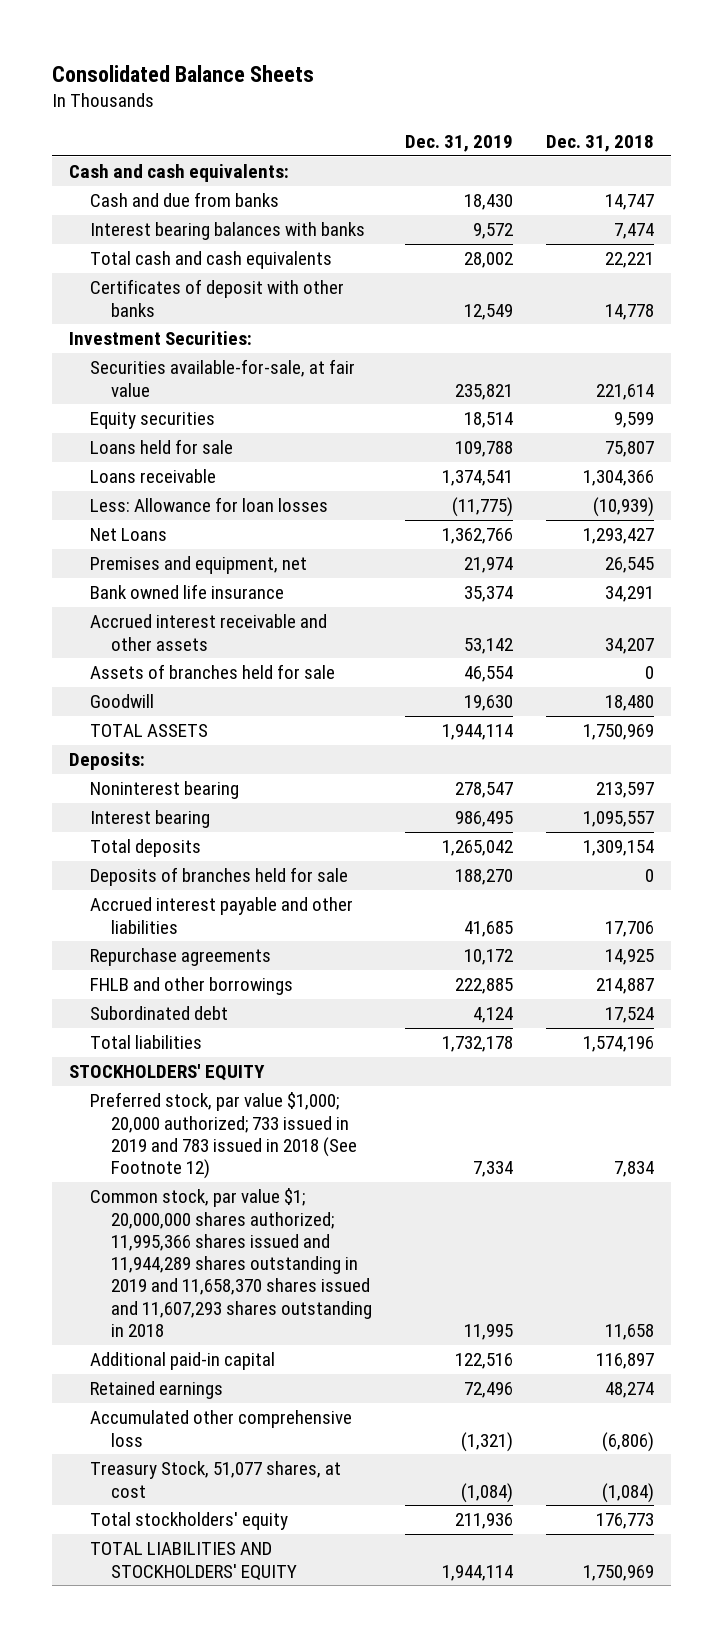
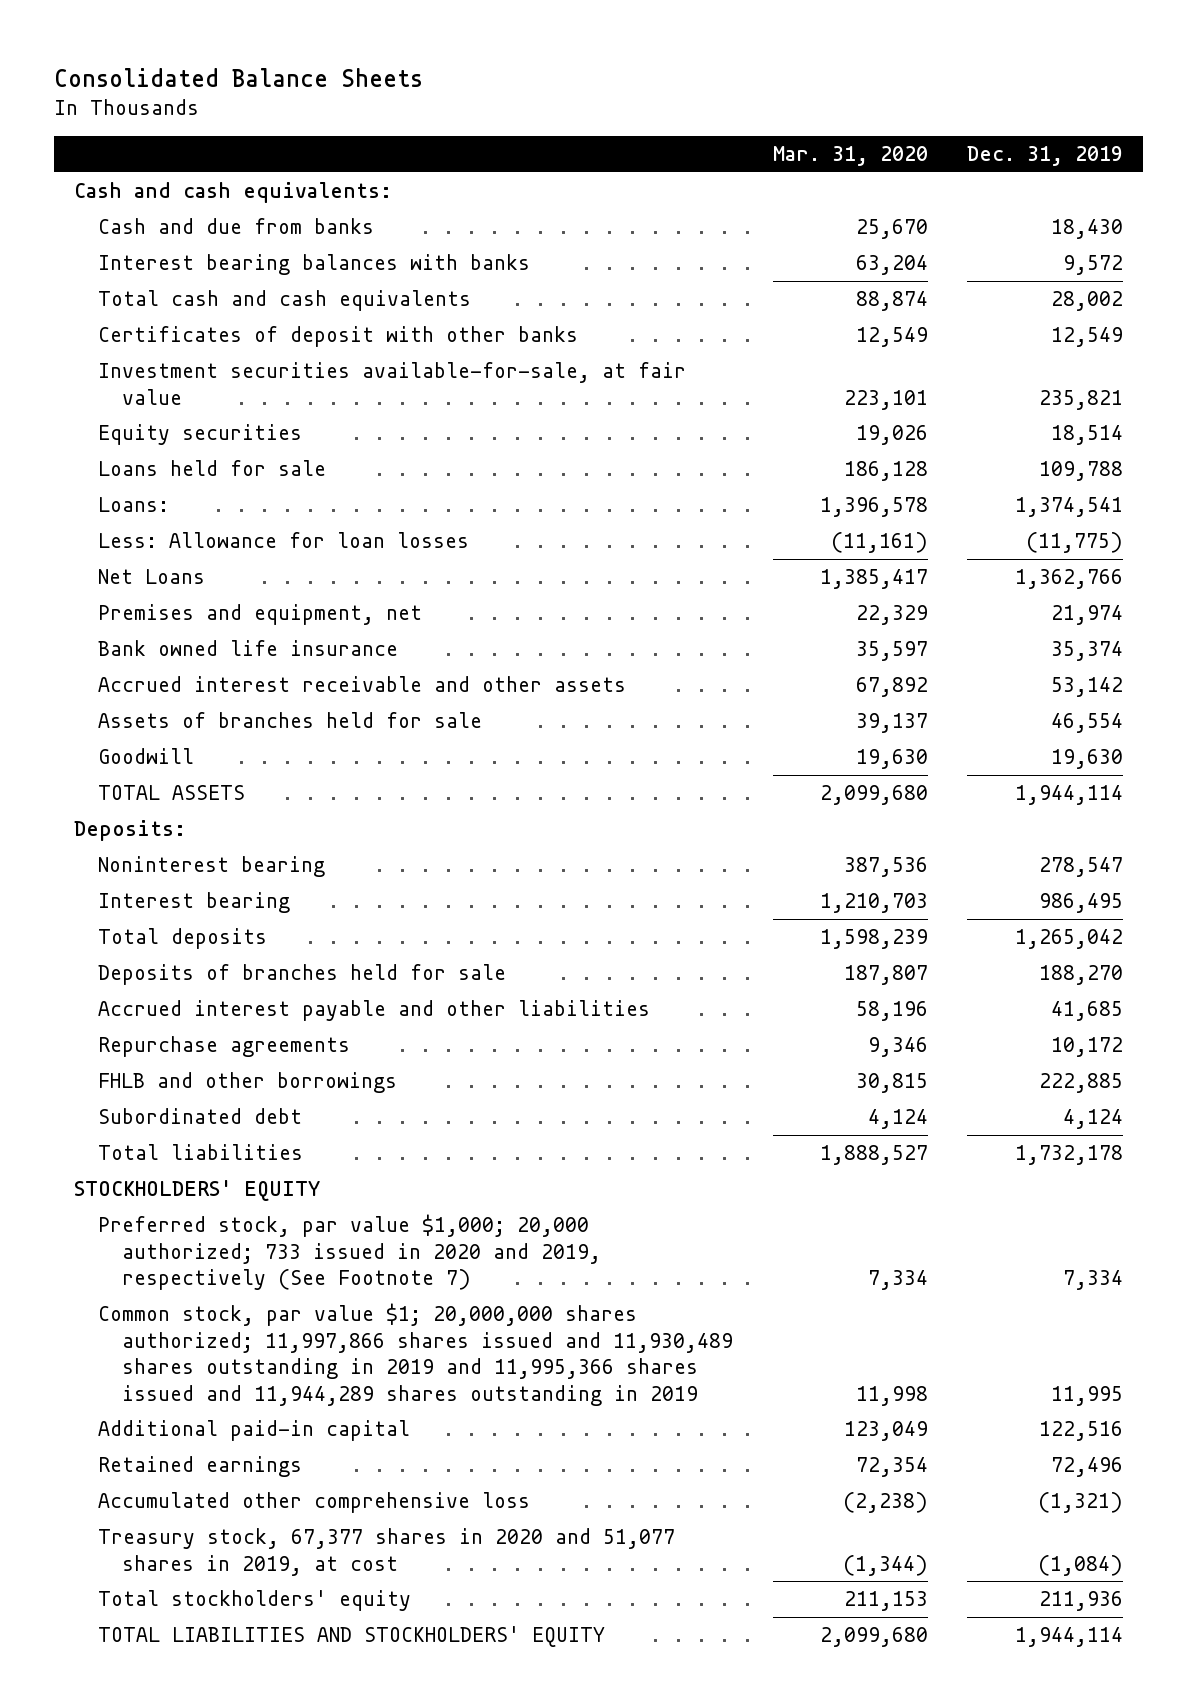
[546,134,655,152] Dec. 31, 2018 -> none
none -> [772,145,928,166] Mar. 31, 2020
[68,331,252,346] Investment Securities: -> none
[89,359,355,397] Securities available-for-sale, at fair value -> [98,362,687,405] Investment securities available-for-sale, at fair value
[89,469,216,484] Loans receivable -> [98,497,170,513] Loans:
[89,1092,357,1180] Preferred stock, par value $1,000; 20,000 authorized; 733 issued in 2019 and 783 issued in 2018 (See Footnote 12) -> [98,1214,602,1291] Preferred stock, par value $1,000; 20,000 authorized; 733 issued in 2020 and 2019, respectively (See Footnote 7)
[89,1188,372,1337] Common stock, par value $1; 20,000,000 shares authorized; 11,995,366 shares issued and 11,944,289 shares outstanding in 2019 and 11,658,370 shares issued and 11,607,293 shares outstanding in 2018 -> [98,1303,734,1406] Common stock, par value $1; 20,000,000 shares authorized; 11,997,866 shares issued and 11,930,489 shares outstanding in 2019 and 11,995,366 shares issued and 11,944,289 shares outstanding in 2019
[89,1461,341,1498] Treasury Stock, 51,077 shares, at cost -> [98,1528,676,1576] Treasury stock, 67,377 shares in 2020 and 51,077 shares in 2019, at cost

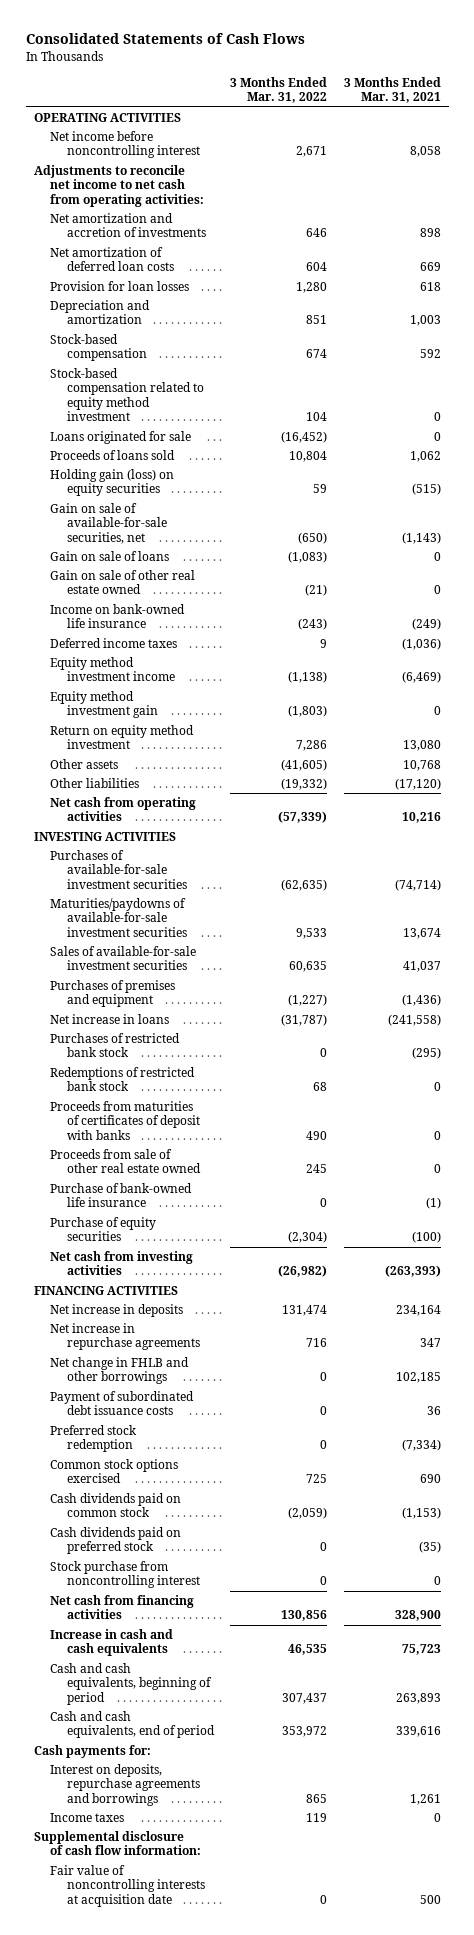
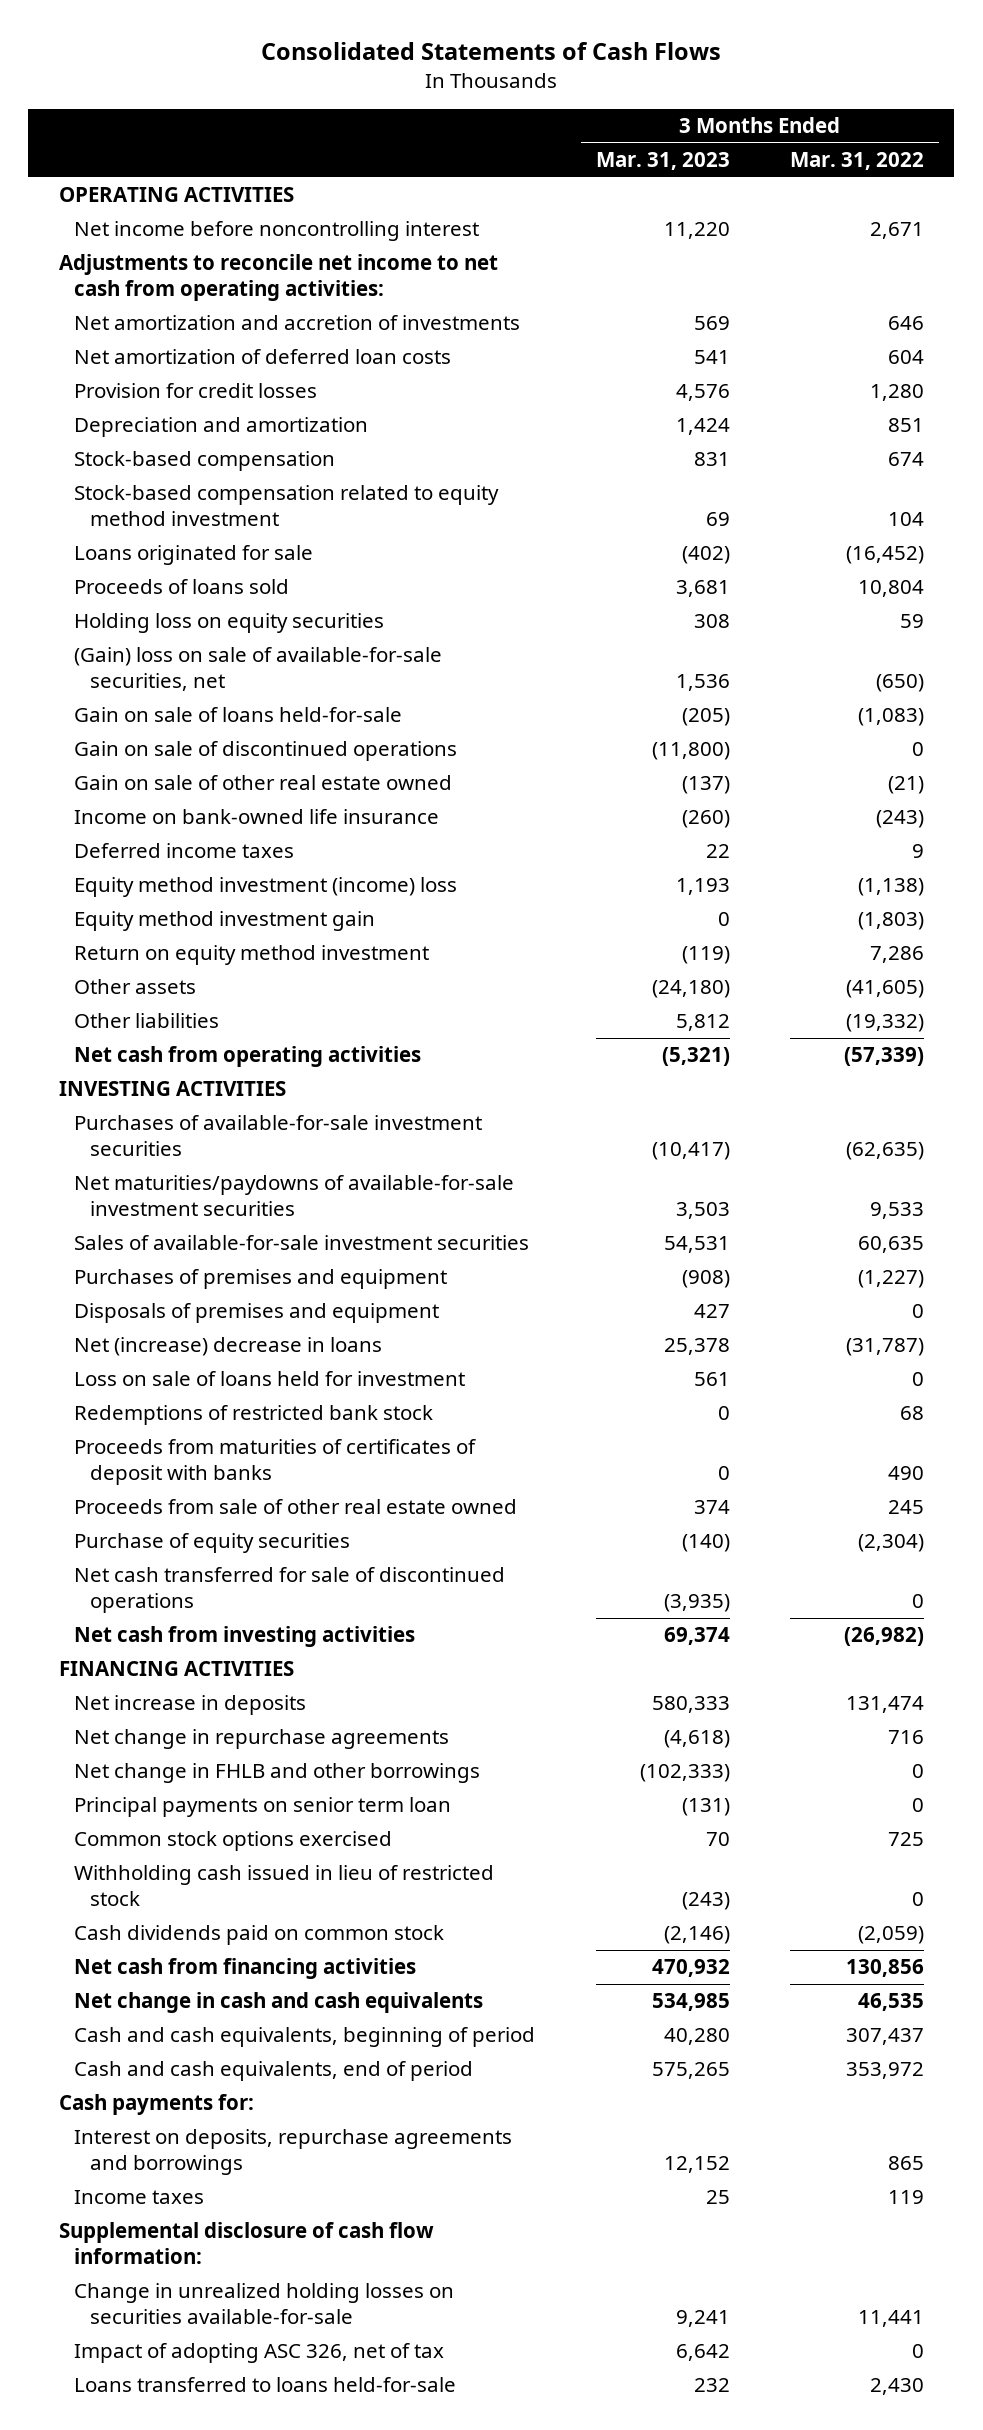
[343,76,441,104] 3 Months Ended Mar. 31, 2021 -> none
none -> [595,152,730,171] Mar. 31, 2023
[50,281,190,292] Provision for loan losses -> [74,383,318,399] Provision for credit losses
[50,469,175,497] Holding gain (loss) on equity securities -> [74,613,385,634] Holding loss on equity securities
[50,503,167,544] Gain on sale of available-for-sale securities, net -> [74,647,443,692] (Gain) loss on sale of available-for-sale securities, net
[50,551,170,562] Gain on sale of loans -> [74,707,403,723] Gain on sale of loans held-for-sale
none -> [74,741,458,762] Gain on sale of discontinued operations
[50,657,175,682] Equity method investment income -> [74,877,458,898] Equity method investment (income) loss
[50,898,187,937] Maturities/paydowns of available-for-sale investment securities -> [74,1175,515,1217] Net maturities/paydowns of available-for-sale investment securities
[50,1033,181,1058] Purchases of restricted bank stock -> none
none -> [74,1303,440,1324] Disposals of premises and equipment
[50,1014,170,1025] Net increase in loans -> [74,1337,383,1357] Net (increase) decrease in loans
none -> [74,1371,466,1387] Loss on sale of loans held for investment
[50,1183,193,1208] Purchase of bank-owned life insurance -> none
none -> [74,1567,506,1614] Net cash transferred for sale of discontinued operations
[50,1323,200,1351] Net increase in repurchase agreements -> [74,1729,450,1750] Net change in repurchase agreements
[50,1391,195,1416] Payment of subordinated debt issuance costs -> none
[50,1425,138,1453] Preferred stock redemption -> none
none -> [74,1797,452,1818] Principal payments on senior term loan
none -> [74,1865,495,1907] Withholding cash issued in lieu of restricted stock
[50,1527,182,1555] Cash dividends paid on preferred stock -> none
[50,1561,200,1589] Stock purchase from noncontrolling interest -> none
[50,1629,174,1657] Increase in cash and cash equivalents -> [74,1992,484,2014] Net change in cash and cash equivalents
[50,1865,205,1907] Fair value of noncontrolling interests at acquisition date -> none
none -> [74,2283,455,2325] Change in unrealized holding losses on securities available-for-sale
none -> [74,2343,445,2364] Impact of adopting ASC 326, net of tax
none -> [74,2377,457,2393] Loans transferred to loans held-for-sale

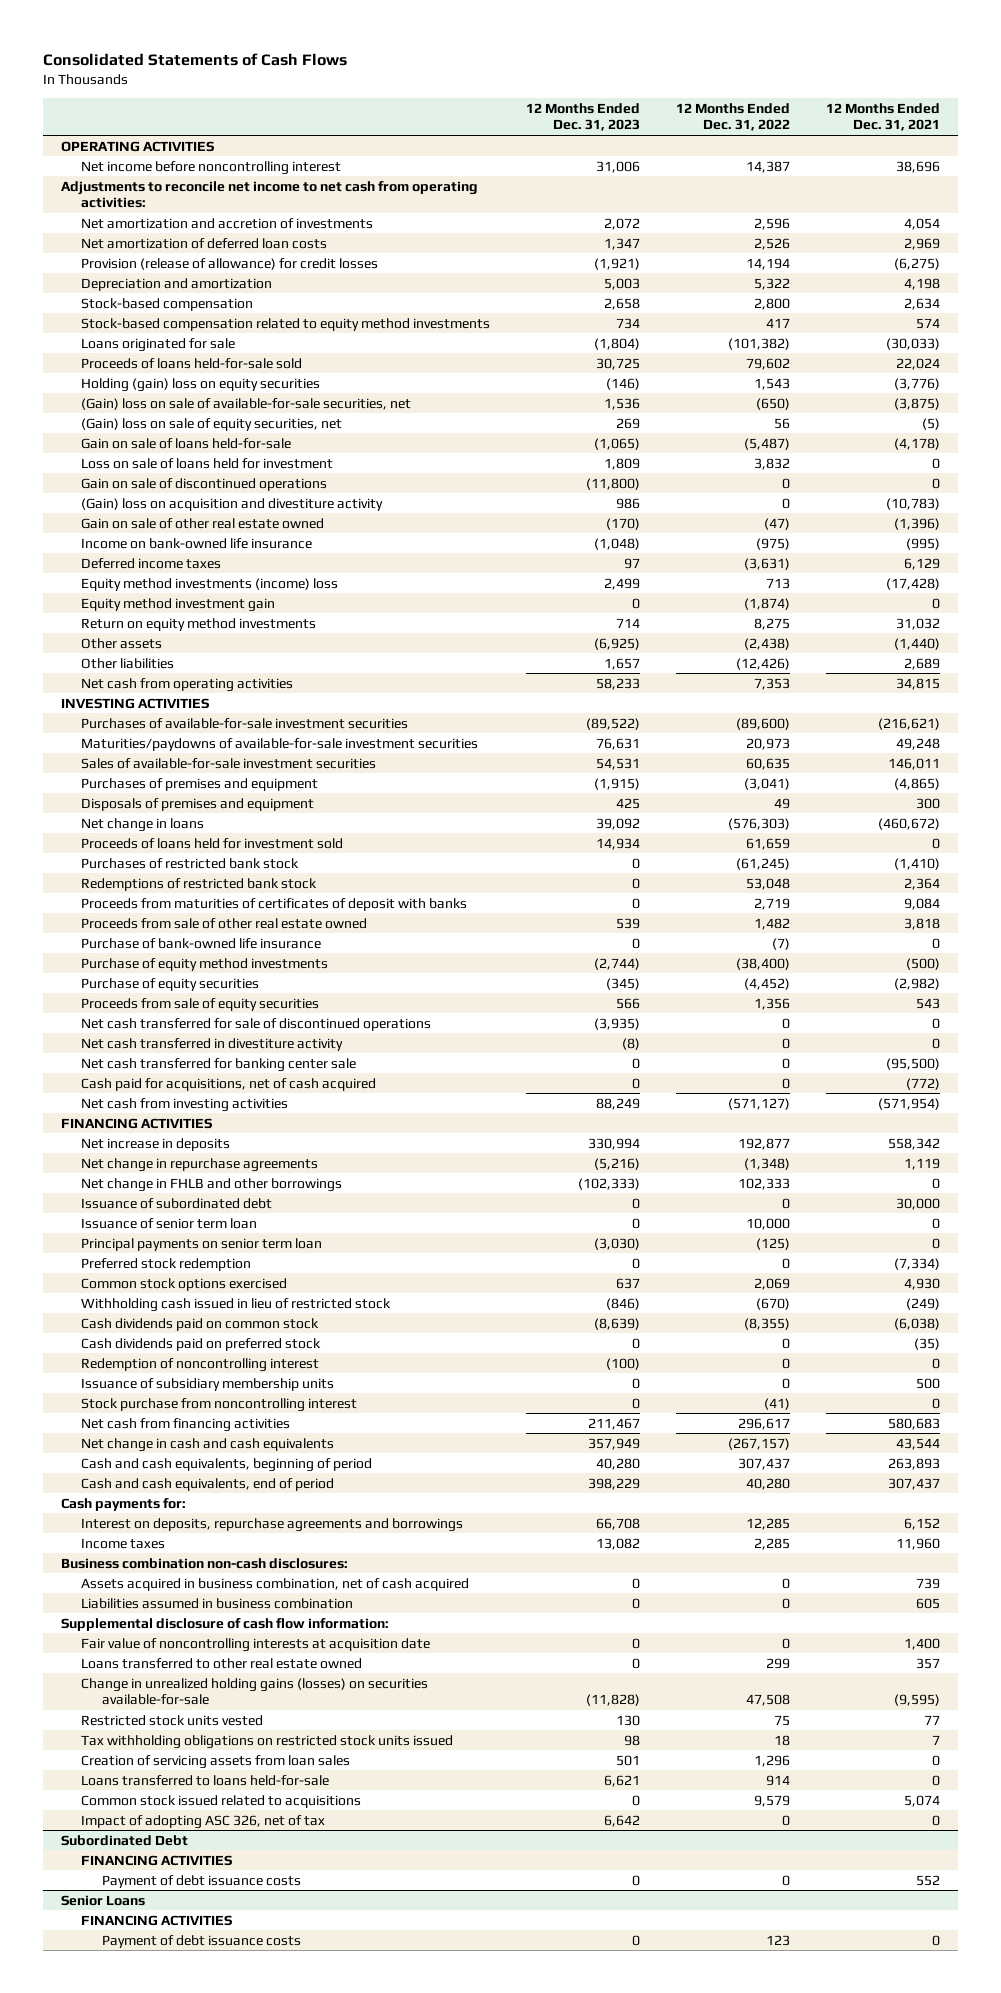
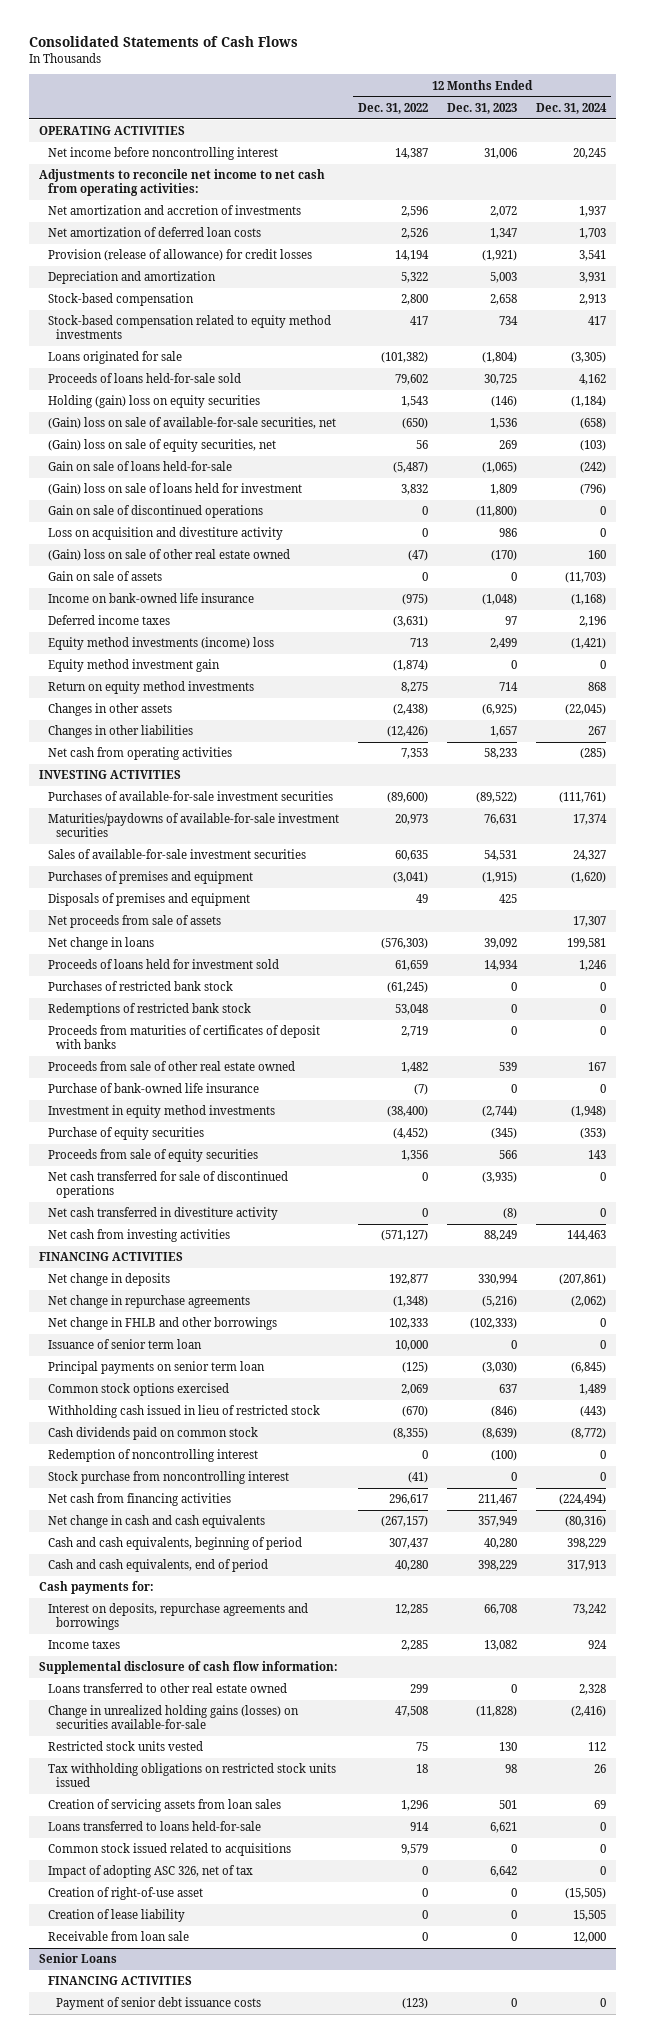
[826,103,941,132] 12 Months Ended Dec. 31, 2021 -> none
none -> [536,102,608,114] Dec. 31, 2024
[81,457,334,469] Loss on sale of loans held for investment -> [47,483,302,496] (Gain) loss on sale of loans held for investment
[81,497,384,511] (Gain) loss on acquisition and divestiture activity -> [47,527,283,541] Loss on acquisition and divestiture activity
[81,517,325,529] Gain on sale of other real estate owned -> [47,549,290,562] (Gain) loss on sale of other real estate owned
none -> [47,571,162,582] Gain on sale of assets
[81,637,163,649] Other assets -> [47,703,172,717] Changes in other assets
[81,657,175,669] Other liabilities -> [47,725,193,739] Changes in other liabilities
none -> [47,915,221,929] Net proceeds from sale of assets
[81,957,329,971] Purchase of equity method investments -> [47,1105,275,1119] Investment in equity method investments
[81,1057,357,1072] Net cash transferred for banking center sale -> none
[81,1077,377,1091] Cash paid for acquisitions, net of cash acquired -> none
[81,1137,231,1151] Net increase in deposits -> [47,1273,170,1287] Net change in deposits
[81,1197,273,1209] Issuance of subordinated debt -> none
[81,1257,252,1271] Preferred stock redemption -> none
[81,1337,322,1351] Cash dividends paid on preferred stock -> none
[81,1377,335,1391] Issuance of subsidiary membership units -> none
[61,1557,349,1569] Business combination non-cash disclosures: -> none
[81,1577,470,1591] Assets acquired in business combination, net of cash acquired -> none
[81,1597,354,1609] Liabilities assumed in business combination -> none
[81,1637,431,1652] Fair value of noncontrolling interests at acquisition date -> none
[61,1834,189,1846] Subordinated Debt -> none
[81,1854,233,1866] FINANCING ACTIVITIES -> none
[101,1874,301,1888] Payment of debt issuance costs -> none
none -> [47,1887,203,1901] Creation of right-of-use asset
none -> [47,1909,185,1923] Creation of lease liability
none -> [47,1931,189,1942] Receivable from loan sale
[101,1934,301,1948] Payment of debt issuance costs -> [56,1997,262,2011] Payment of senior debt issuance costs
[766,1934,791,1946] 123 -> [401,1998,428,2010] (123)

